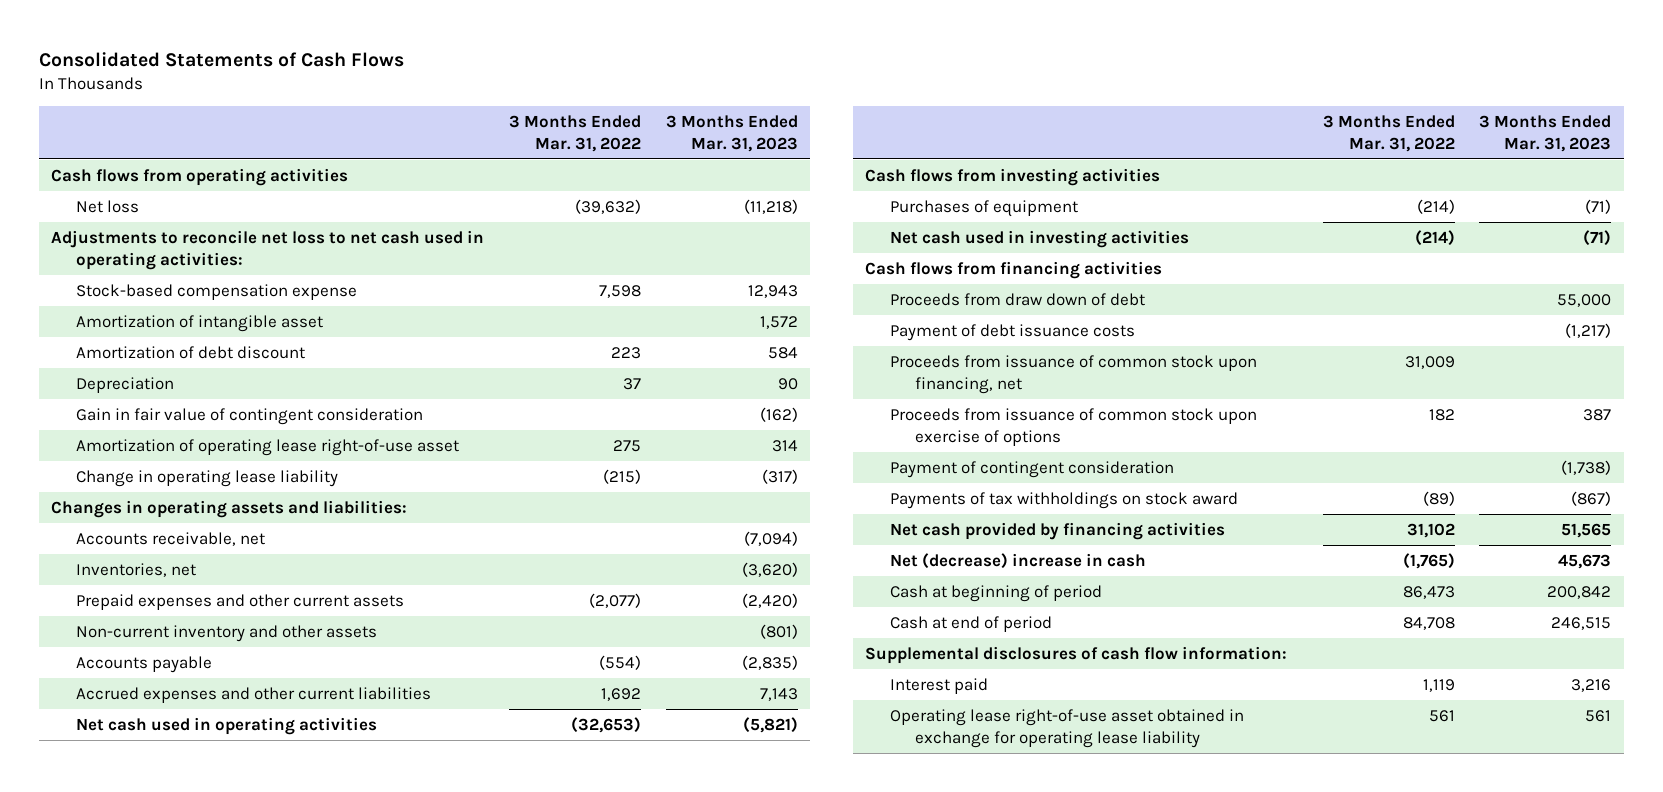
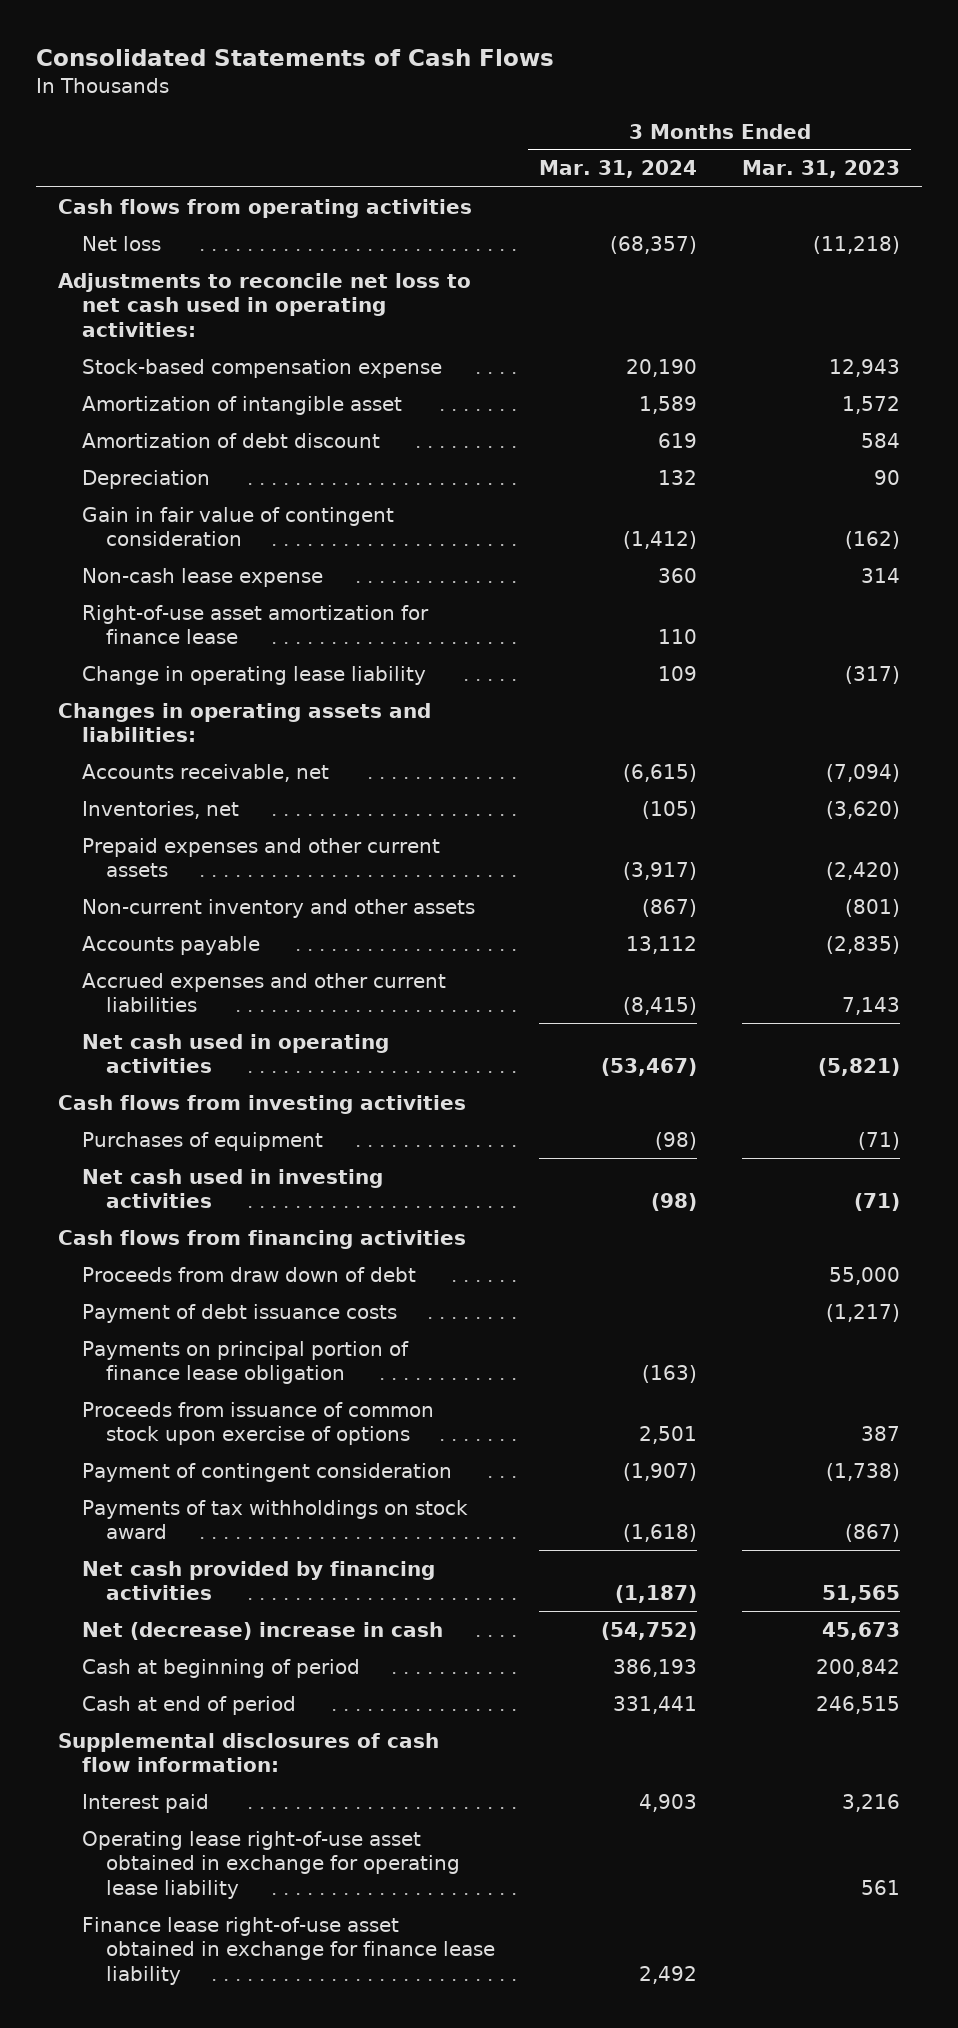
[509,114,642,152] 3 Months Ended Mar. 31, 2022 -> none
none -> [539,160,698,179] Mar. 31, 2024
[76,438,460,456] Amortization of operating lease right-of-use asset -> [81,567,323,587] Non-cash lease expense
none -> [81,604,429,645] Right-of-use asset amortization for finance lease
[889,354,1257,394] Proceeds from issuance of common stock upon financing, net -> none
none -> [81,1340,409,1385] Payments on principal portion of finance lease obligation
none -> [81,1916,495,1985] Finance lease right-of-use asset obtained in exchange for finance lease liability

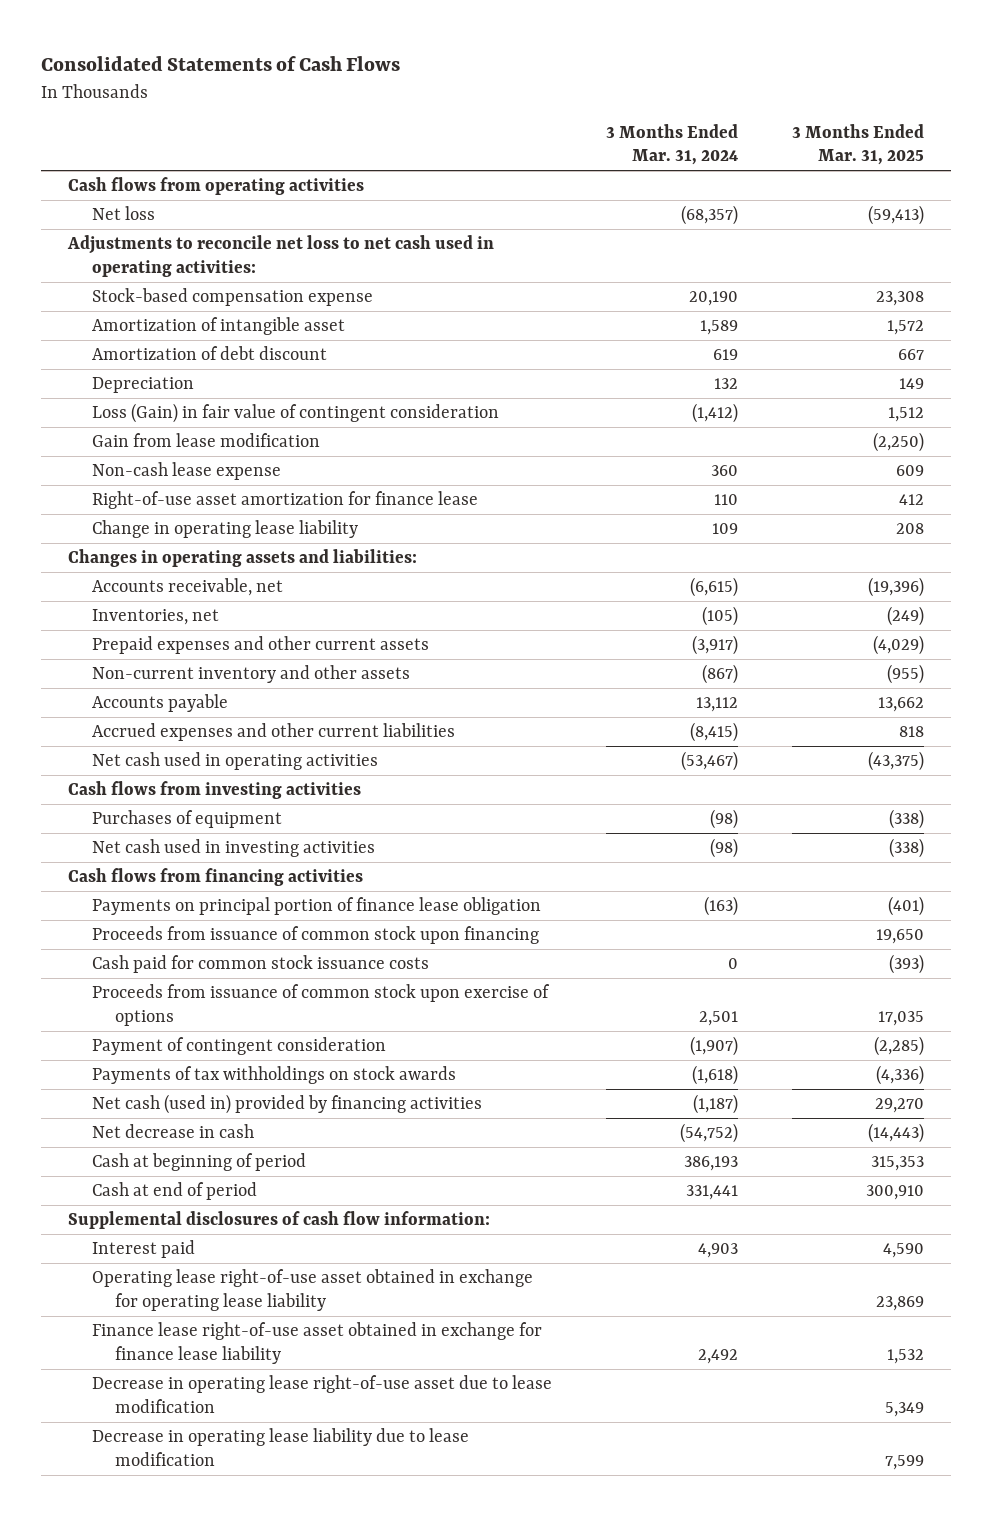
[741,160,900,179] Mar. 31, 2023 -> none
none -> [791,123,924,166] 3 Months Ended Mar. 31, 2025
[81,506,394,547] Gain in fair value of contingent consideration -> [91,403,499,424] Loss (Gain) in fair value of contingent consideration
none -> [91,433,320,448] Gain from lease modification
[81,1266,416,1282] Proceeds from draw down of debt -> none
[81,1303,397,1323] Payment of debt issuance costs -> none
none -> [91,926,539,945] Proceeds from issuance of common stock upon financing
none -> [91,955,429,974] Cash paid for common stock issuance costs
[81,1499,468,1540] Payments of tax withholdings on stock award -> [91,1066,456,1085] Payments of tax withholdings on stock awards
[81,1560,435,1601] Net cash provided by financing activities -> [91,1094,482,1115] Net cash (used in) provided by financing activities
[81,1621,443,1640] Net (decrease) increase in cash -> [91,1124,254,1139] Net decrease in cash
none -> [91,1375,552,1413] Decrease in operating lease right-of-use asset due to lease modification
none -> [91,1428,469,1466] Decrease in operating lease liability due to lease modification

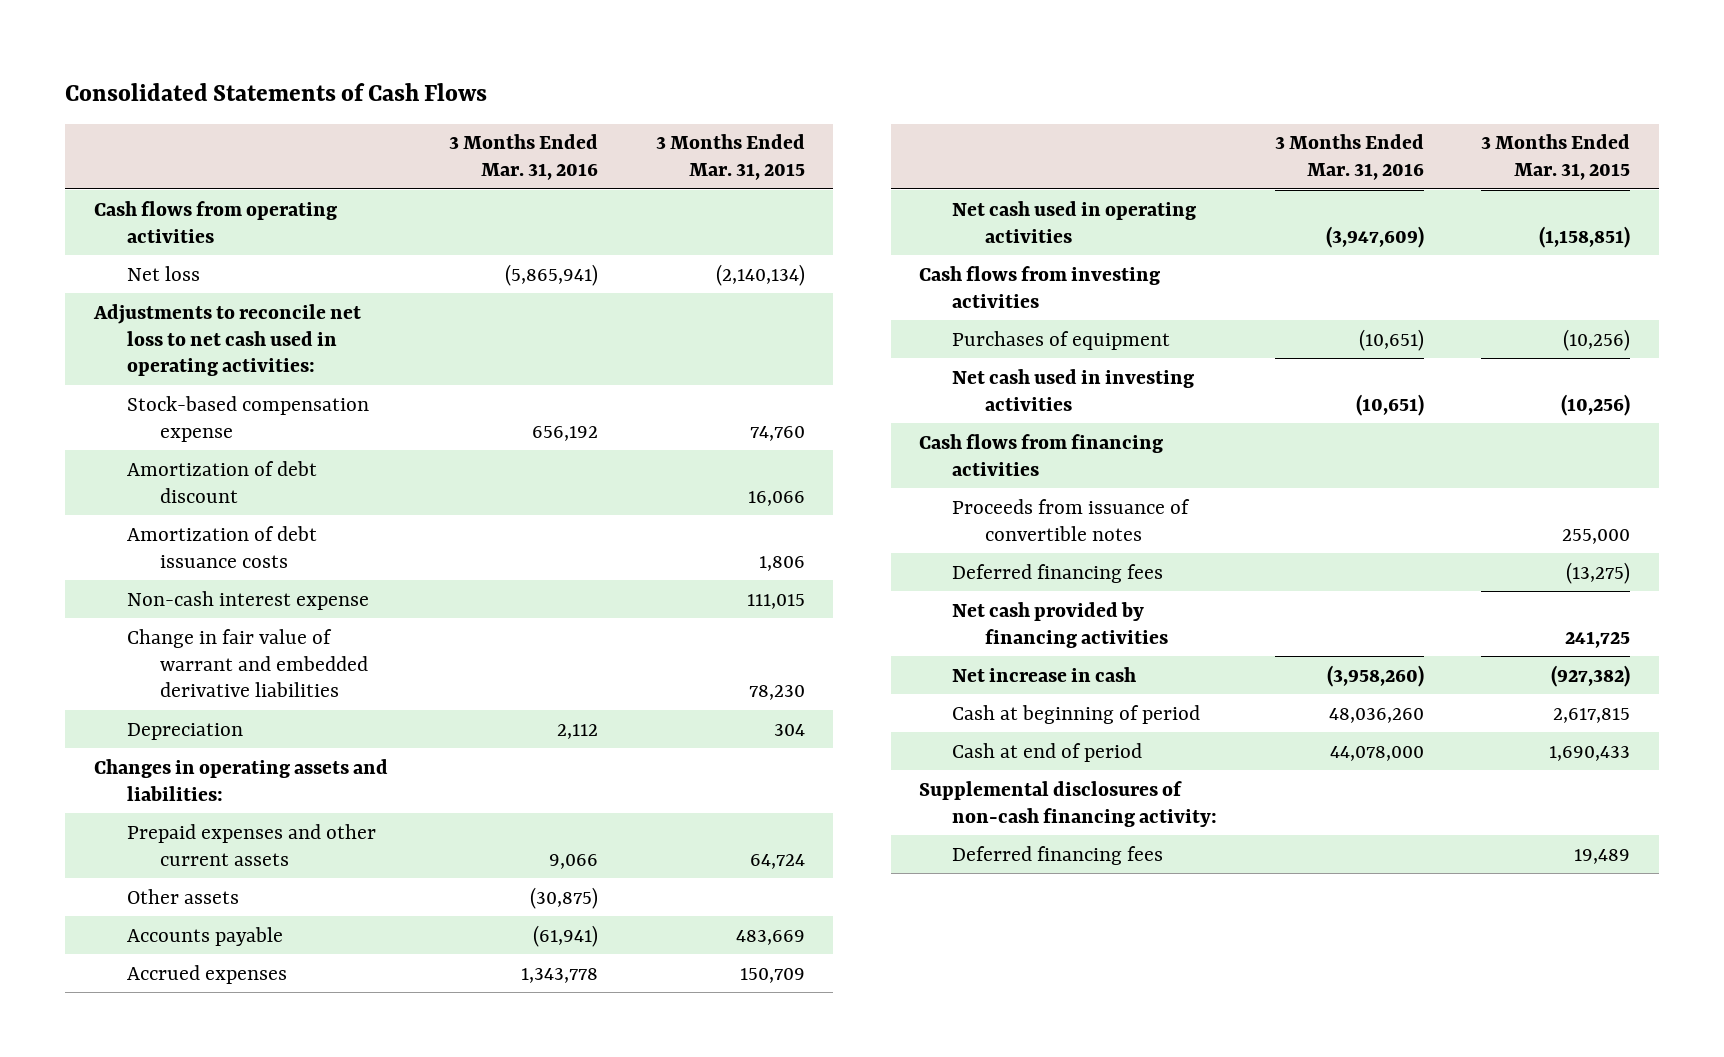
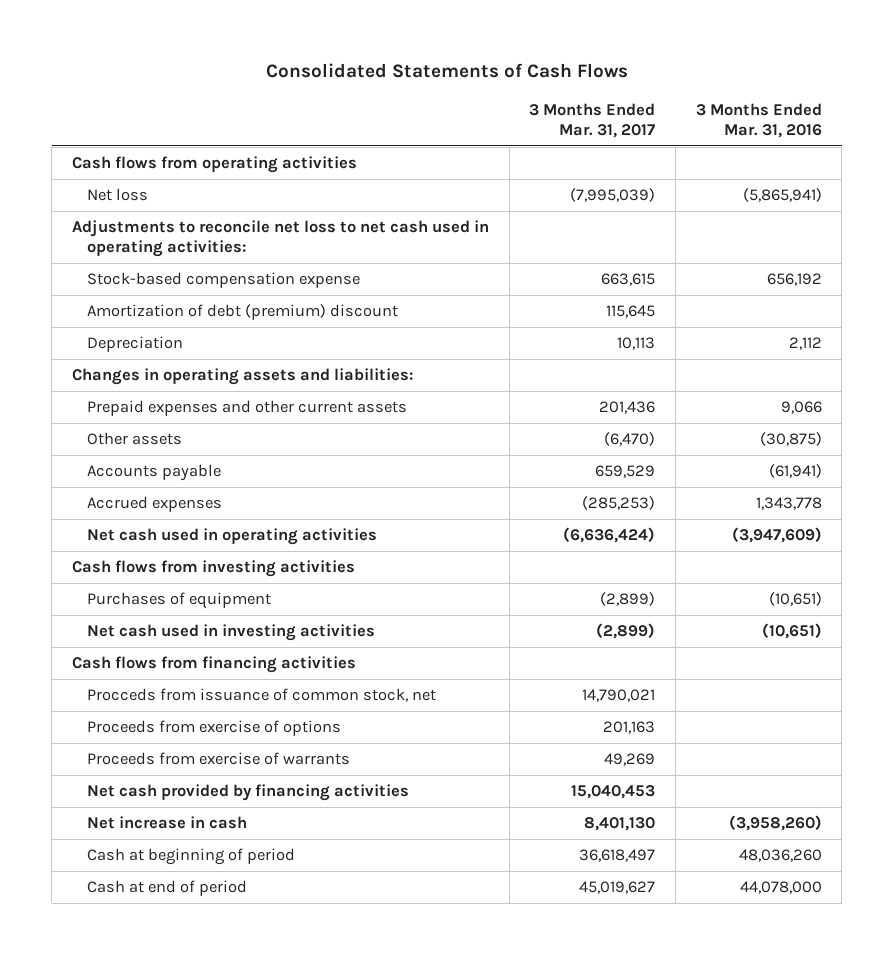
[655,134,805,181] 3 Months Ended Mar. 31, 2015 -> none
none -> [529,102,656,138] 3 Months Ended Mar. 31, 2017
[126,525,317,568] Amortization of debt issuance costs -> none
[126,590,369,610] Non-cash interest expense -> none
[126,628,368,698] Change in fair value of warrant and embedded derivative liabilities -> none
[126,460,317,503] Amortization of debt discount -> [87,304,399,321] Amortization of debt (premium) discount
[952,498,1191,541] Proceeds from issuance of convertible notes -> none
[952,563,1164,583] Deferred financing fees -> none
none -> [87,688,437,703] Procceds from issuance of common stock, net
none -> [87,720,342,737] Proceeds from exercise of options
none -> [87,752,351,766] Proceeds from exercise of warrants
[919,780,1218,827] Supplemental disclosures of non-cash financing activity: -> none
[952,845,1164,865] Deferred financing fees -> none

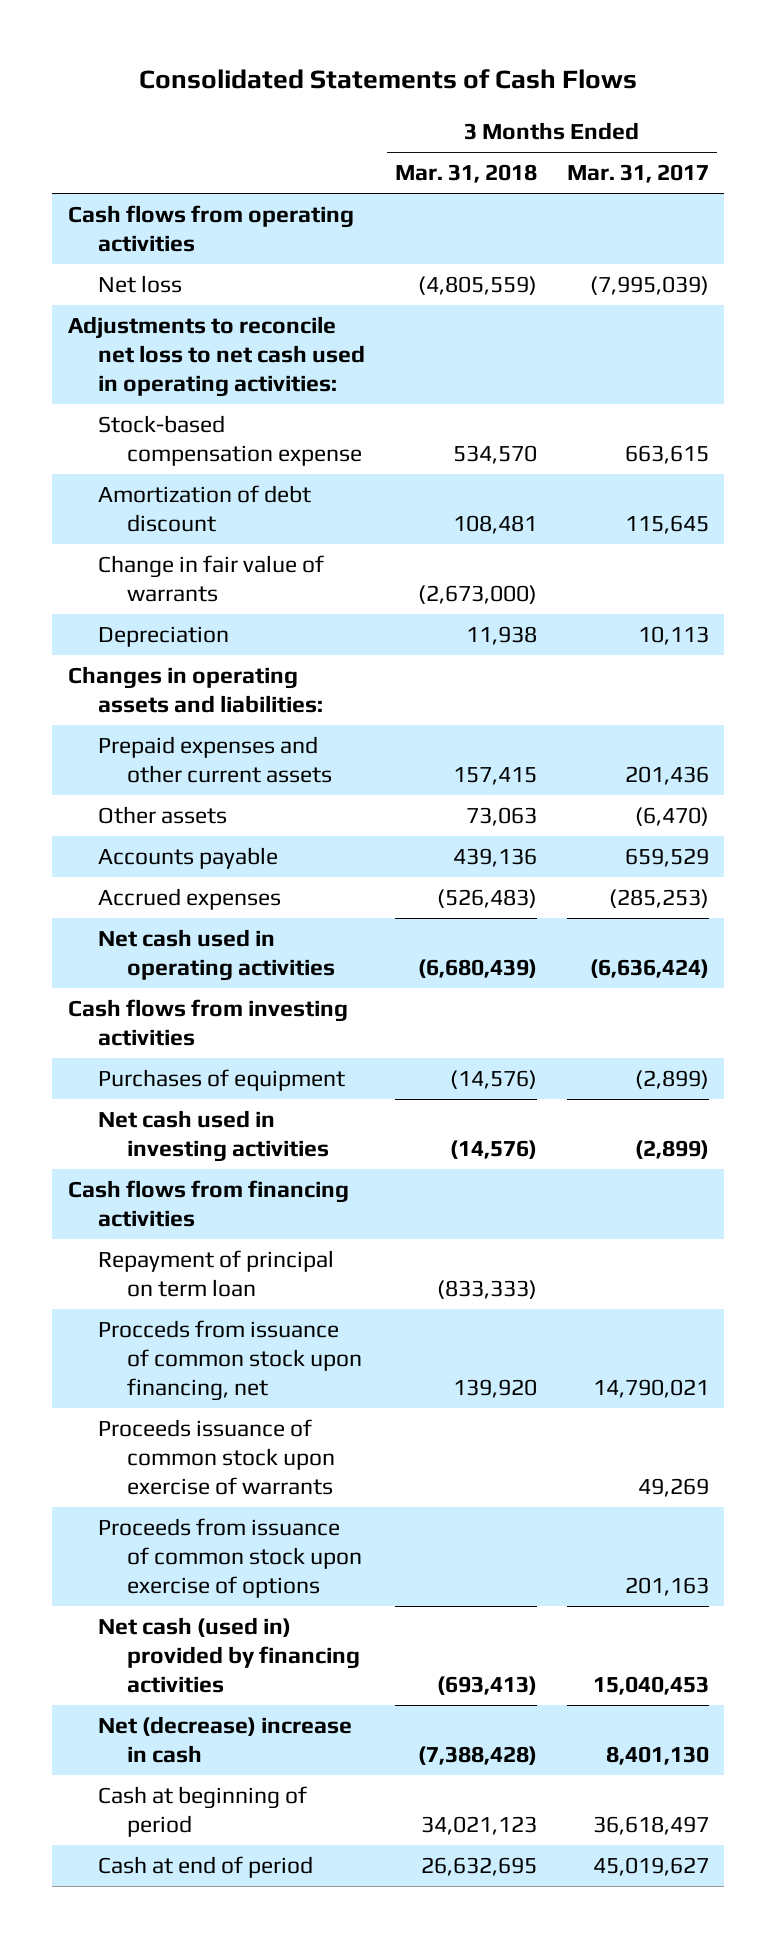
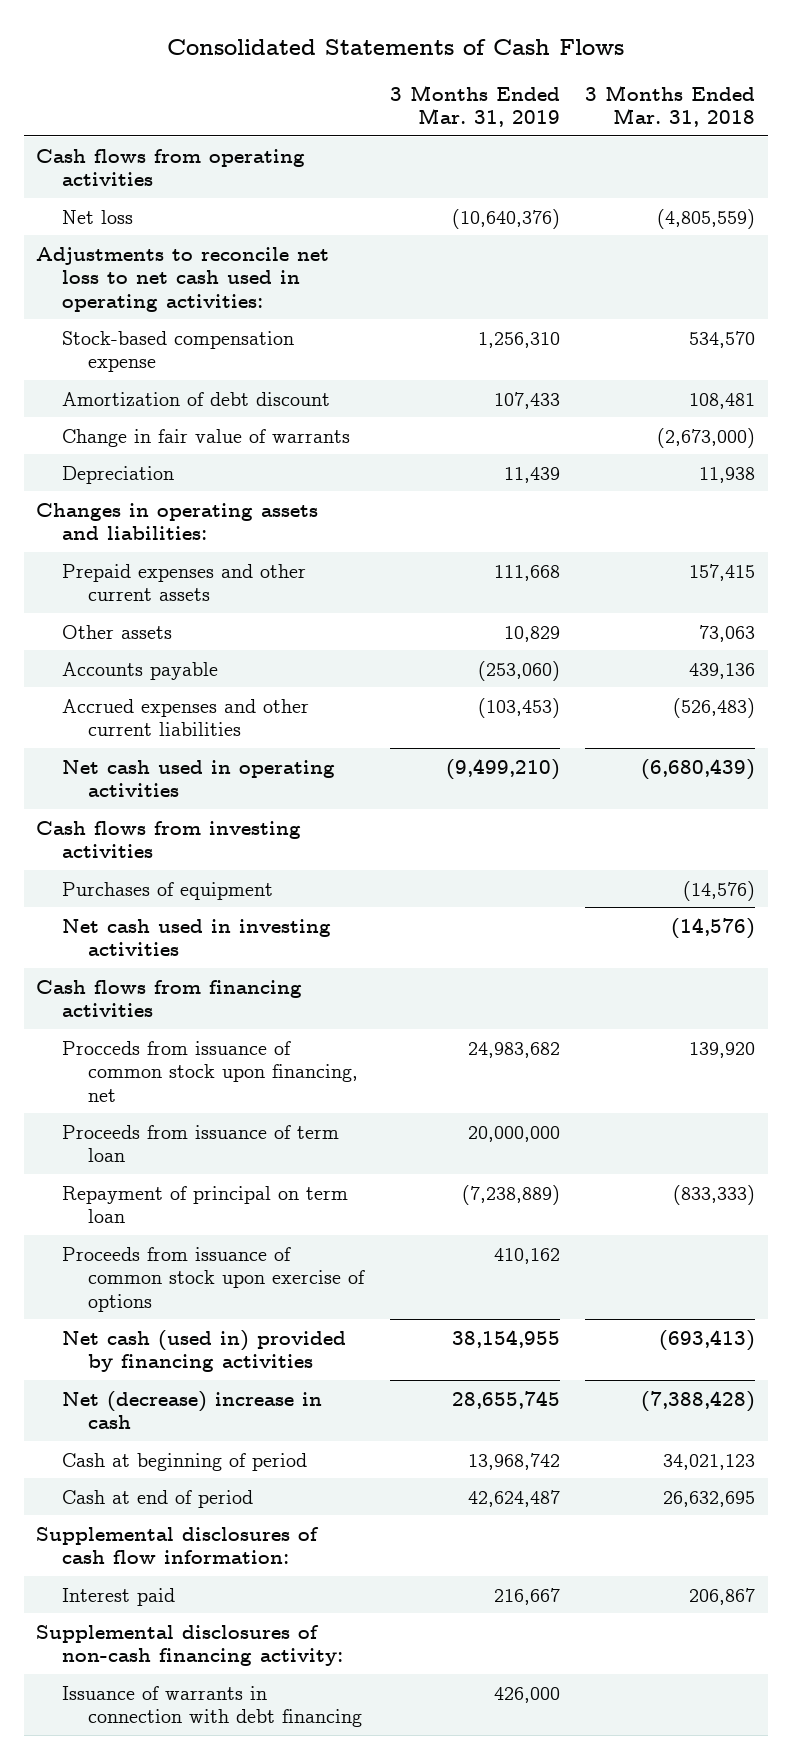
[567,164,710,184] Mar. 31, 2017 -> none
none -> [389,84,560,128] 3 Months Ended Mar. 31, 2019
[97,887,281,910] Accrued expenses -> [62,698,310,737] Accrued expenses and other current liabilities
[97,1418,336,1495] Proceeds issuance of common stock upon exercise of warrants -> none
none -> [62,1124,340,1163] Proceeds from issuance of term loan
[97,1249,334,1297] Repayment of principal on term loan -> [62,1185,349,1224] Repayment of principal on term loan
none -> [36,1526,320,1565] Supplemental disclosures of cash flow information:
none -> [62,1587,176,1606] Interest paid
none -> [36,1624,344,1667] Supplemental disclosures of non-cash financing activity:
none -> [62,1685,363,1728] Issuance of warrants in connection with debt financing

